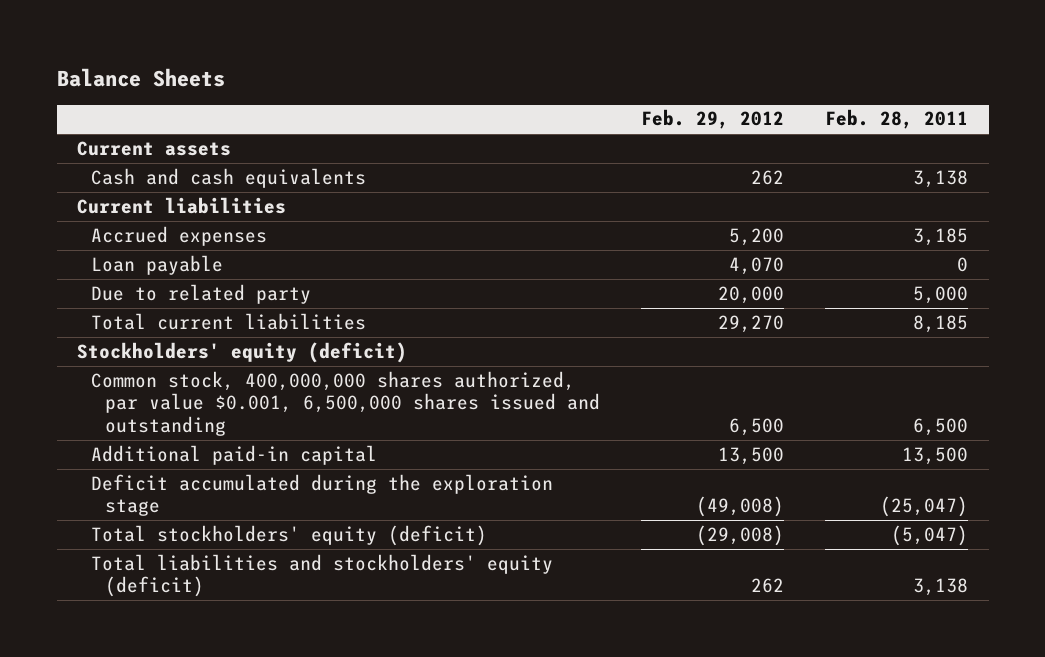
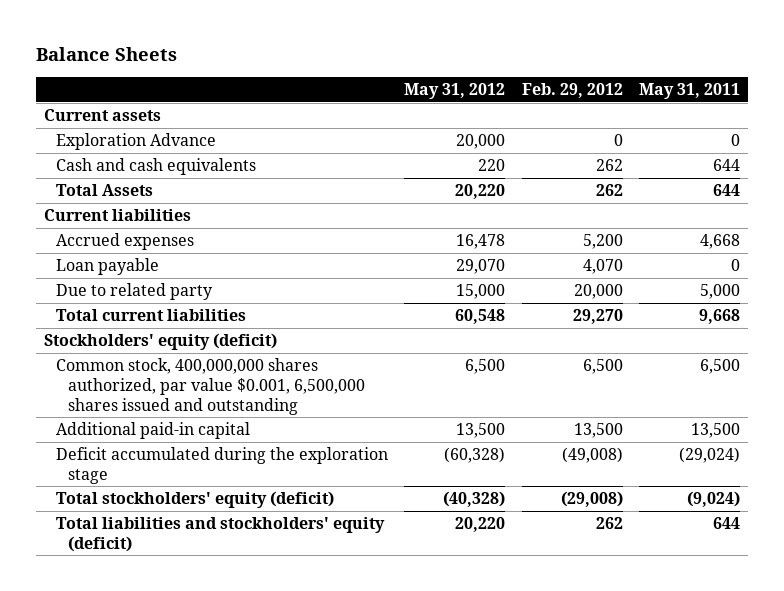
[825,109,969,130] Feb. 28, 2011 -> none
none -> [404,83,506,100] May 31, 2012
none -> [638,83,740,100] May 31, 2011
none -> [55,133,216,151] Exploration Advance
none -> [55,184,153,197] Total Assets

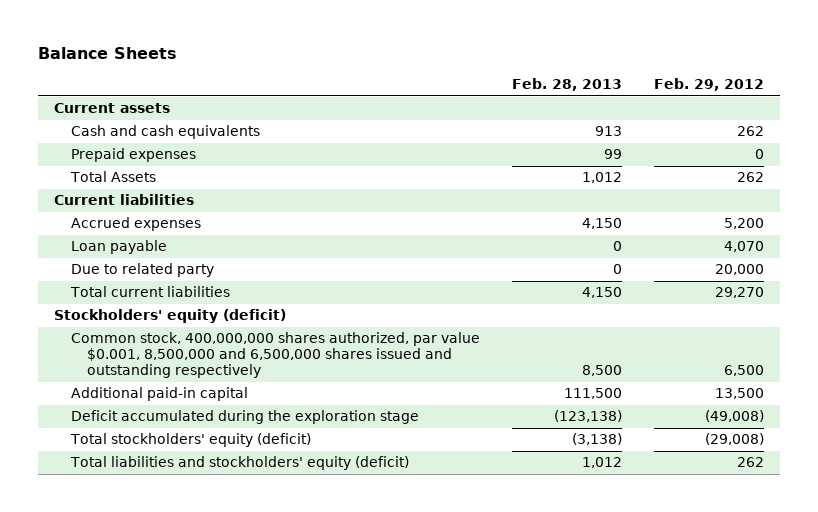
[404,83,506,100] May 31, 2012 -> none
[638,83,740,100] May 31, 2011 -> none
none -> [511,78,622,92] Feb. 28, 2013
[55,133,216,151] Exploration Advance -> none
none -> [70,148,196,163] Prepaid expenses
[55,358,365,415] Common stock, 400,000,000 shares authorized, par value $0.001, 6,500,000 shares issued and outstanding -> [70,332,480,379] Common stock, 400,000,000 shares authorized, par value $0.001, 8,500,000 and 6,500,000 shares issued and outstanding respectively

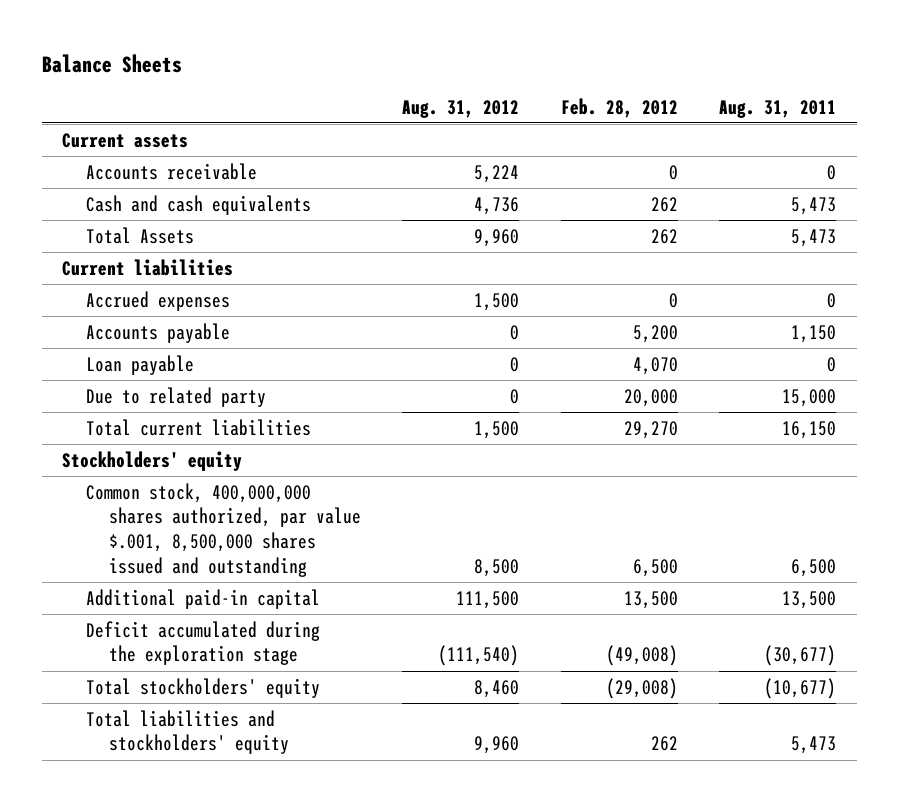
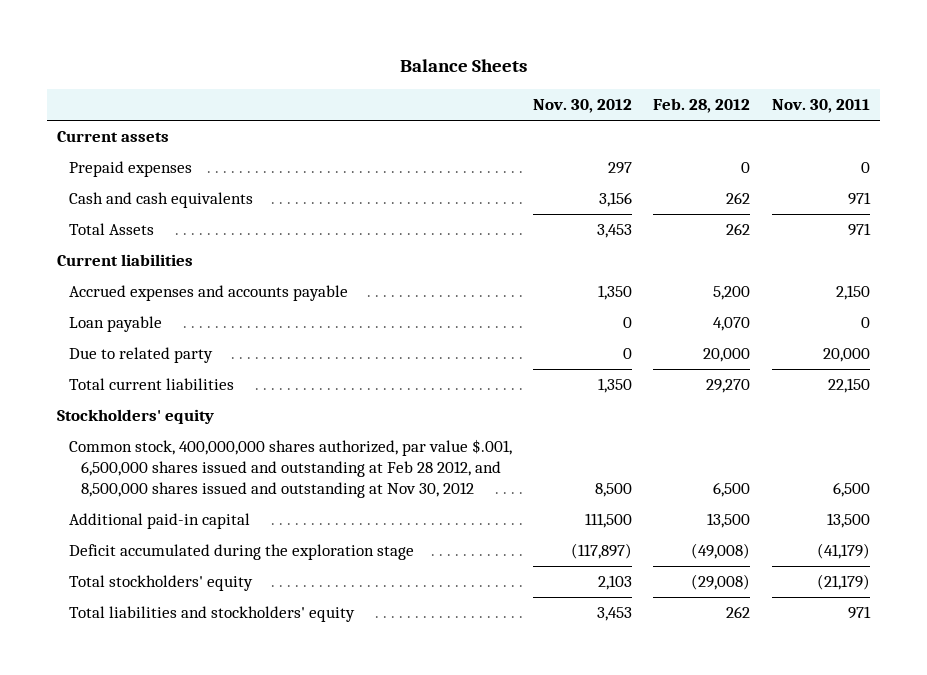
[402,99,520,118] Aug. 31, 2012 -> none
[719,99,837,118] Aug. 31, 2011 -> none
none -> [533,99,633,114] Nov. 30, 2012
none -> [771,99,870,114] Nov. 30, 2011
[85,162,257,180] Accounts receivable -> none
none -> [69,161,193,178] Prepaid expenses
[85,290,230,311] Accrued expenses -> none
[85,322,230,343] Accounts payable -> none
none -> [69,285,349,302] Accrued expenses and accounts payable
[85,482,361,577] Common stock, 400,000,000 shares authorized, par value $.001, 8,500,000 shares issued and outstanding -> [69,439,513,498] Common stock, 400,000,000 shares authorized, par value $.001, 6,500,000 shares issued and outstanding at Feb 28 2012, and 8,500,000 shares issued and outstanding at Nov 30, 2012

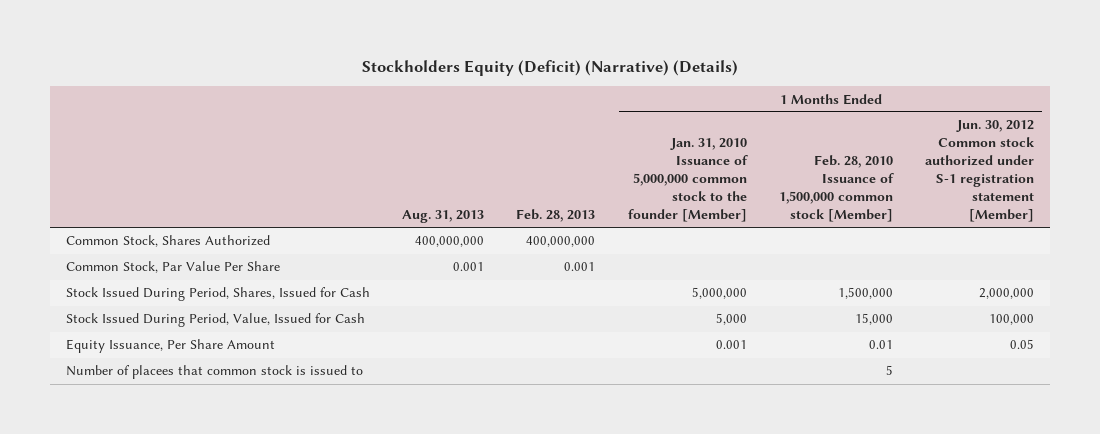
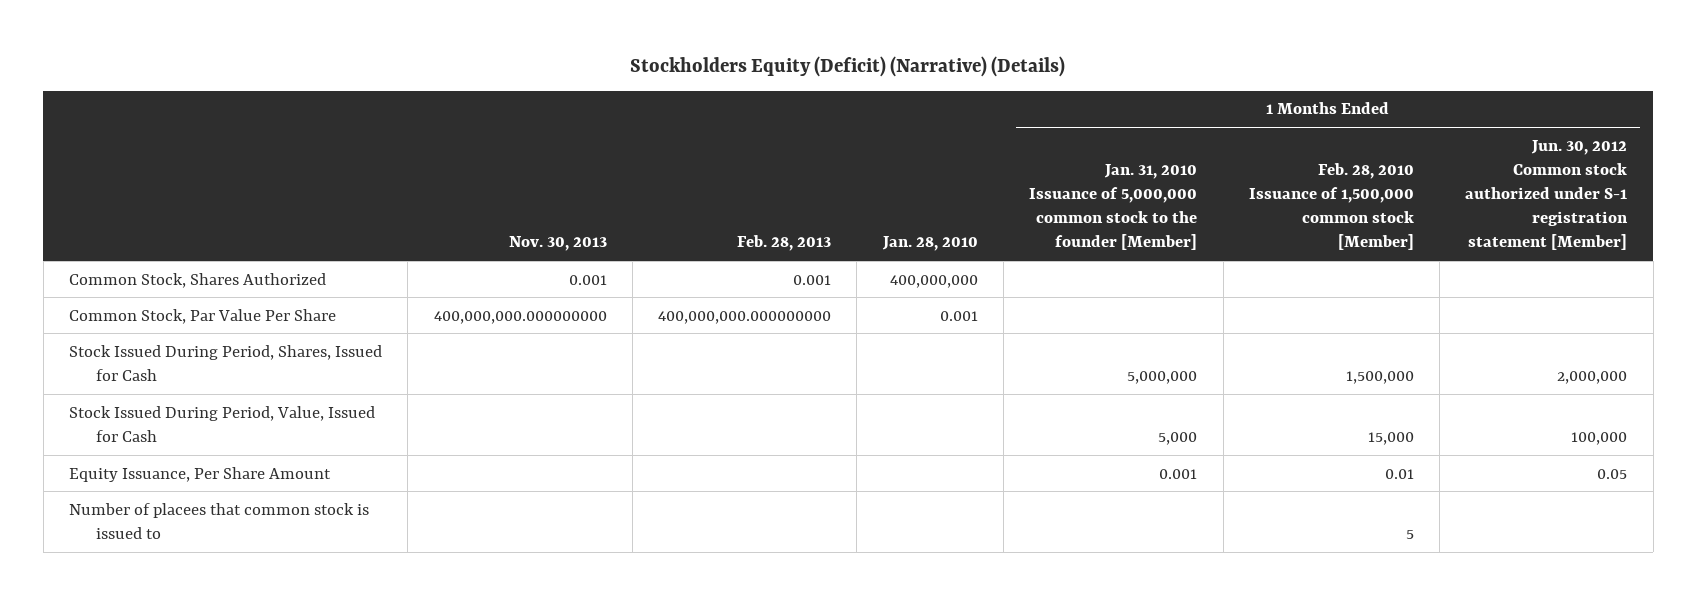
[402,209,485,223] Aug. 31, 2013 -> none
none -> [508,236,607,252] Nov. 30, 2013
none -> [881,236,978,252] Jan. 28, 2010
[526,236,596,248] 400,000,000 -> [793,274,832,285] 0.001
[564,262,596,272] 0.001 -> [658,310,832,324] 400,000,000.000000000

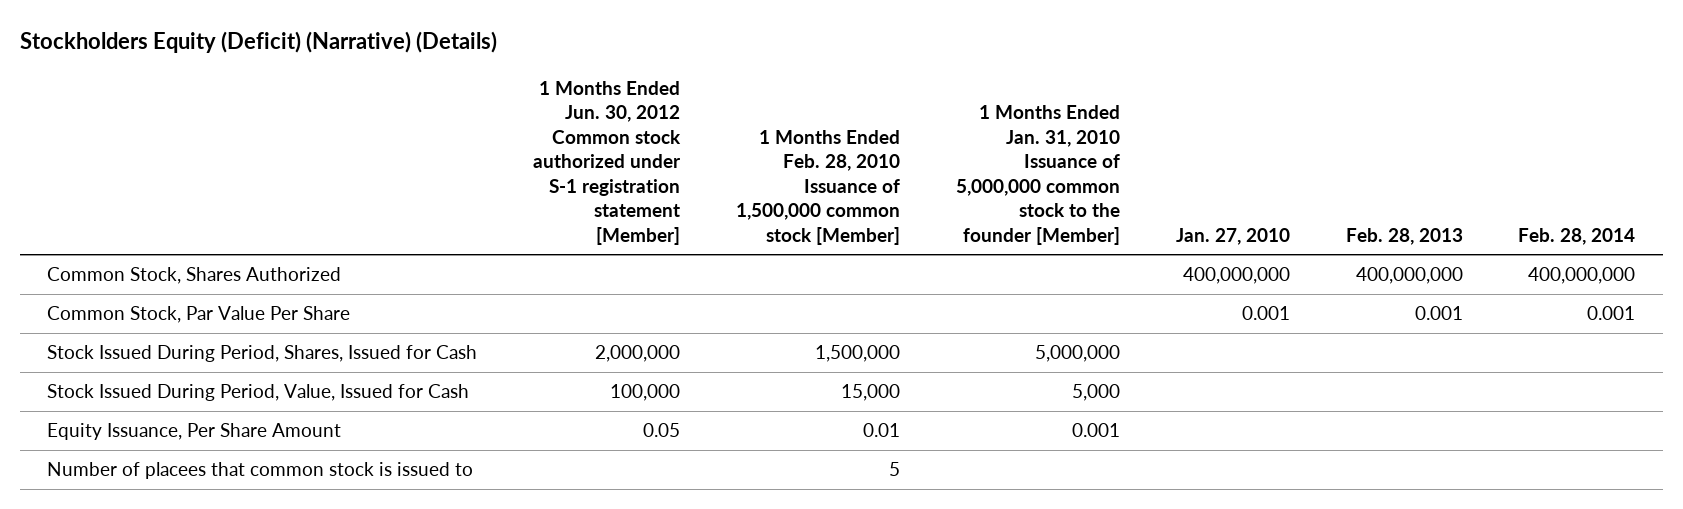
[508,236,607,252] Nov. 30, 2013 -> none
[881,236,978,252] Jan. 28, 2010 -> none
none -> [1175,227,1290,245] Jan. 27, 2010
none -> [1518,227,1636,245] Feb. 28, 2014
[793,274,832,285] 0.001 -> [1355,267,1463,285] 400,000,000
[658,310,832,324] 400,000,000.000000000 -> [1414,306,1463,321] 0.001

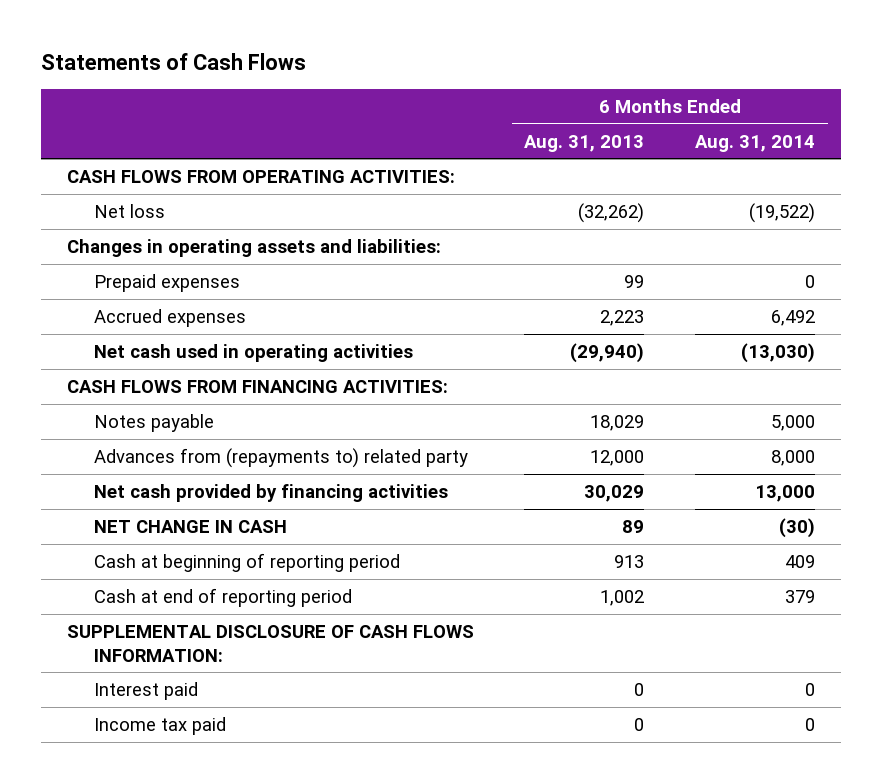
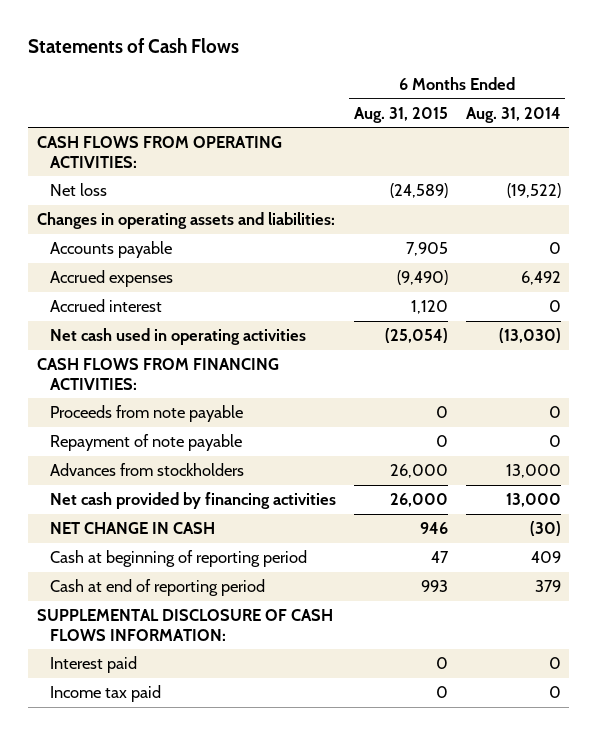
[524,134,645,152] Aug. 31, 2013 -> none
none -> [353,106,448,123] Aug. 31, 2015
[93,273,240,292] Prepaid expenses -> none
none -> [49,241,172,259] Accounts payable
none -> [49,299,162,313] Accrued interest
[93,413,214,432] Notes payable -> [49,405,243,423] Proceeds from note payable
[771,414,816,431] 5,000 -> [548,406,561,419] 0
none -> [49,434,242,452] Repayment of note payable
[93,447,468,468] Advances from (repayments to) related party -> [49,463,244,477] Advances from stockholders
[771,449,816,466] 8,000 -> [505,464,561,479] 13,000

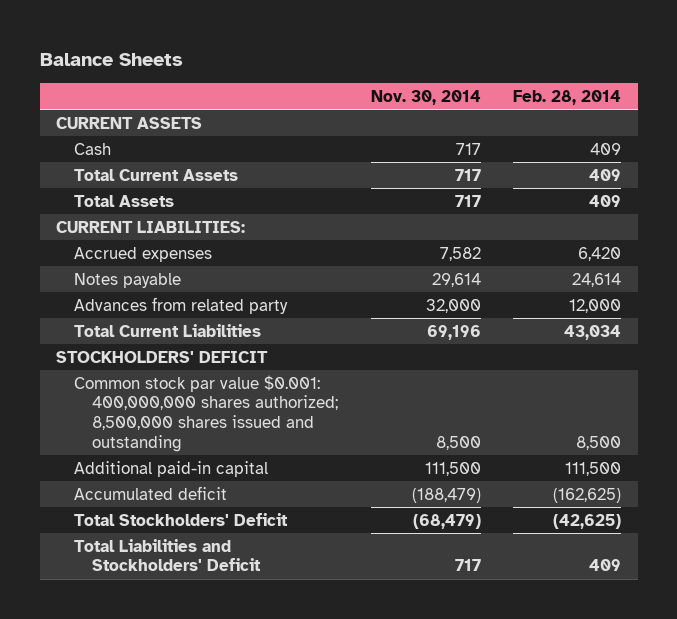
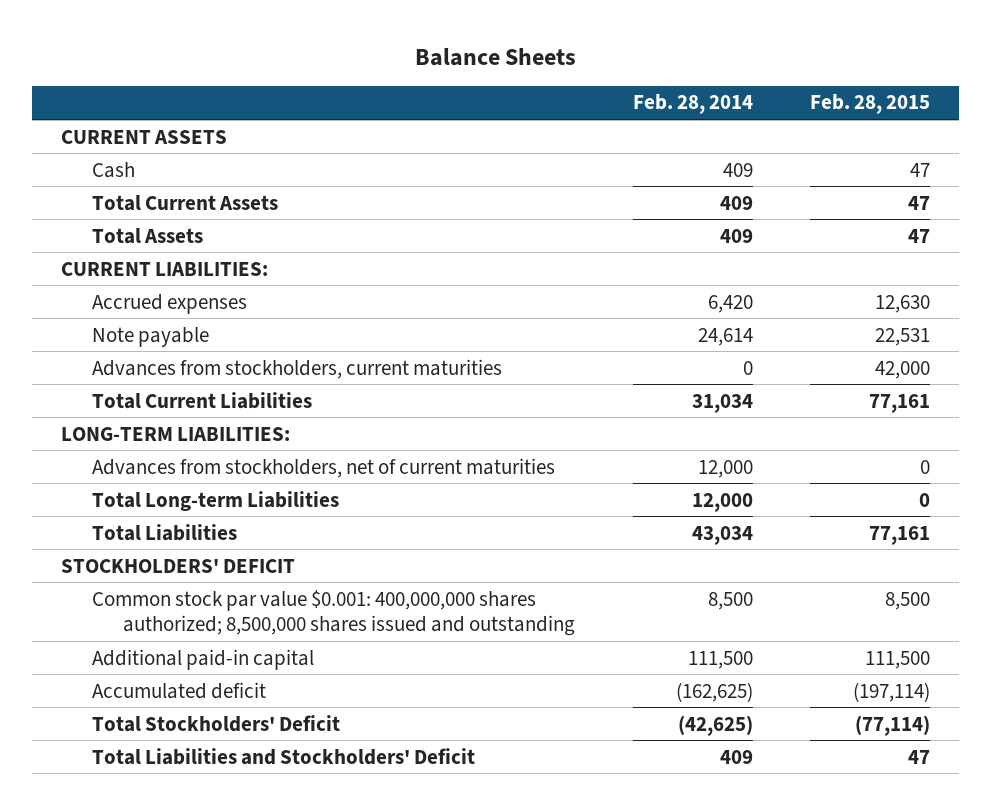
[370,89,481,105] Nov. 30, 2014 -> none
none -> [810,94,931,115] Feb. 28, 2015
[74,272,182,288] Notes payable -> [92,326,210,347] Note payable
[74,296,289,314] Advances from related party -> [92,358,503,379] Advances from stockholders, current maturities
[569,298,622,313] 12,000 -> [742,360,753,375] 0
[564,324,622,340] 43,034 -> [691,393,753,413] 31,034
none -> [61,426,291,441] LONG-TERM LIABILITIES:
none -> [92,457,556,478] Advances from stockholders, net of current maturities
none -> [92,490,340,511] Total Long-term Liabilities
none -> [92,523,238,541] Total Liabilities

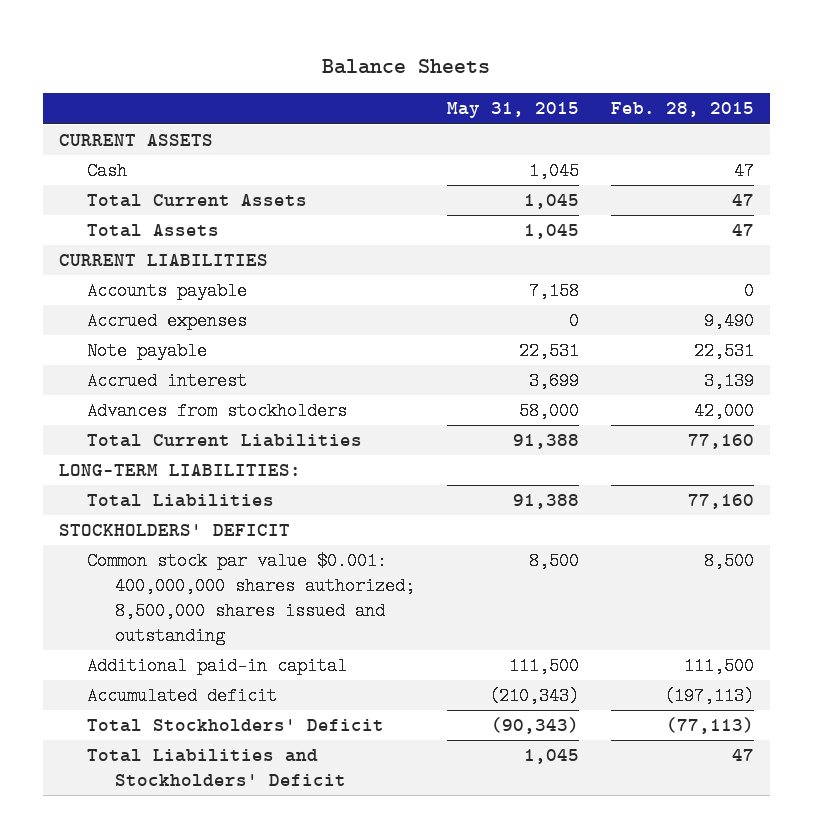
[632,94,753,115] Feb. 28, 2014 -> none
none -> [447,102,580,119] May 31, 2015
[61,261,269,276] CURRENT LIABILITIES: -> [58,254,268,267] CURRENT LIABILITIES
none -> [87,282,248,301] Accounts payable
[875,294,931,313] 12,630 -> [703,312,754,331] 9,490
none -> [87,372,248,391] Accrued interest
[92,358,503,379] Advances from stockholders, current maturities -> [87,402,348,421] Advances from stockholders
[869,393,931,413] 77,161 -> [687,434,754,450] 77,160
[92,457,556,478] Advances from stockholders, net of current maturities -> none
[92,490,340,511] Total Long-term Liabilities -> none
[869,525,931,545] 77,161 -> [687,494,754,510] 77,160
[853,681,931,702] (197,114) -> [663,687,754,706] (197,113)
[855,714,931,736] (77,114) -> [665,717,754,735] (77,113)

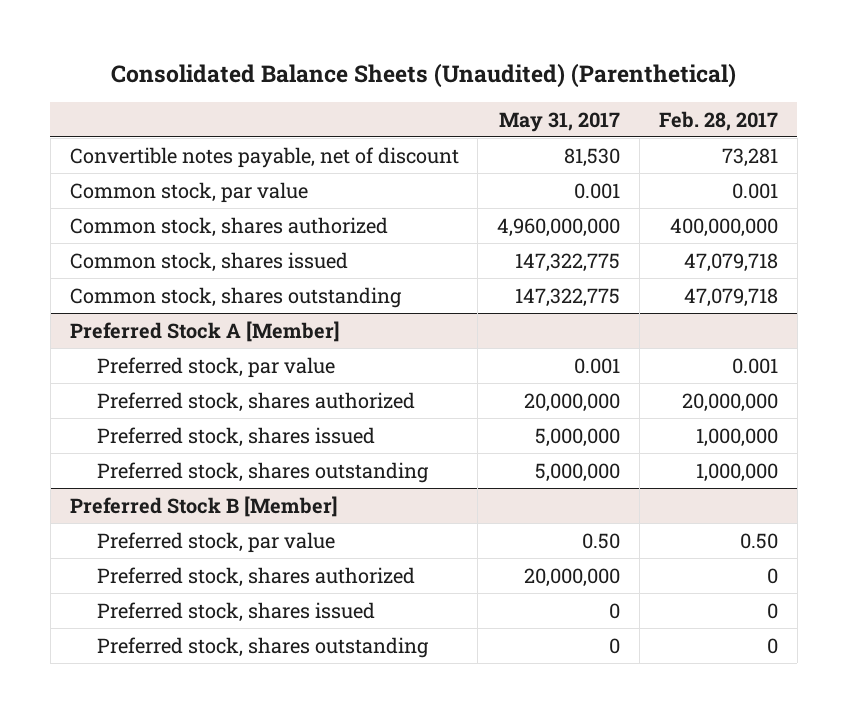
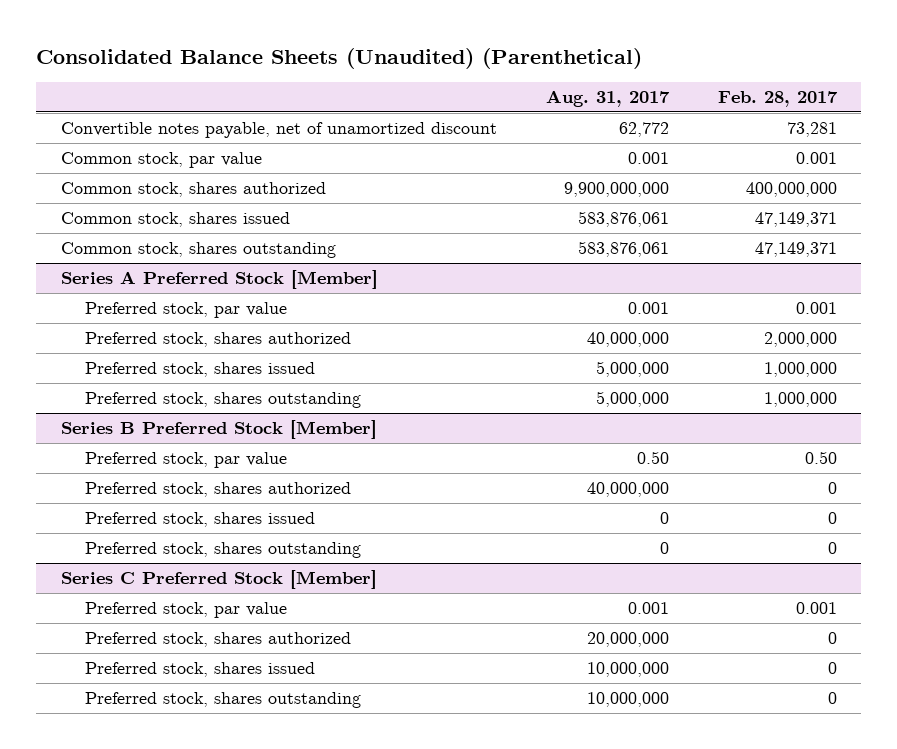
[499,111,621,132] May 31, 2017 -> none
none -> [545,90,670,108] Aug. 31, 2017
[69,146,459,168] Convertible notes payable, net of discount -> [60,122,497,139] Convertible notes payable, net of unamortized discount
[683,252,778,272] 47,079,718 -> [754,212,837,228] 47,149,371
[683,287,778,307] 47,079,718 -> [754,242,837,258] 47,149,371
[69,320,340,342] Preferred Stock A [Member] -> [60,270,378,290] Series A Preferred Stock [Member]
[681,392,778,412] 20,000,000 -> [763,332,837,348] 2,000,000
[69,495,338,517] Preferred Stock B [Member] -> [60,420,377,440] Series B Preferred Stock [Member]
none -> [60,570,377,590] Series C Preferred Stock [Member]
none -> [85,602,288,619] Preferred stock, par value
none -> [85,632,352,648] Preferred stock, shares authorized
none -> [85,662,316,678] Preferred stock, shares issued
none -> [85,692,362,709] Preferred stock, shares outstanding

